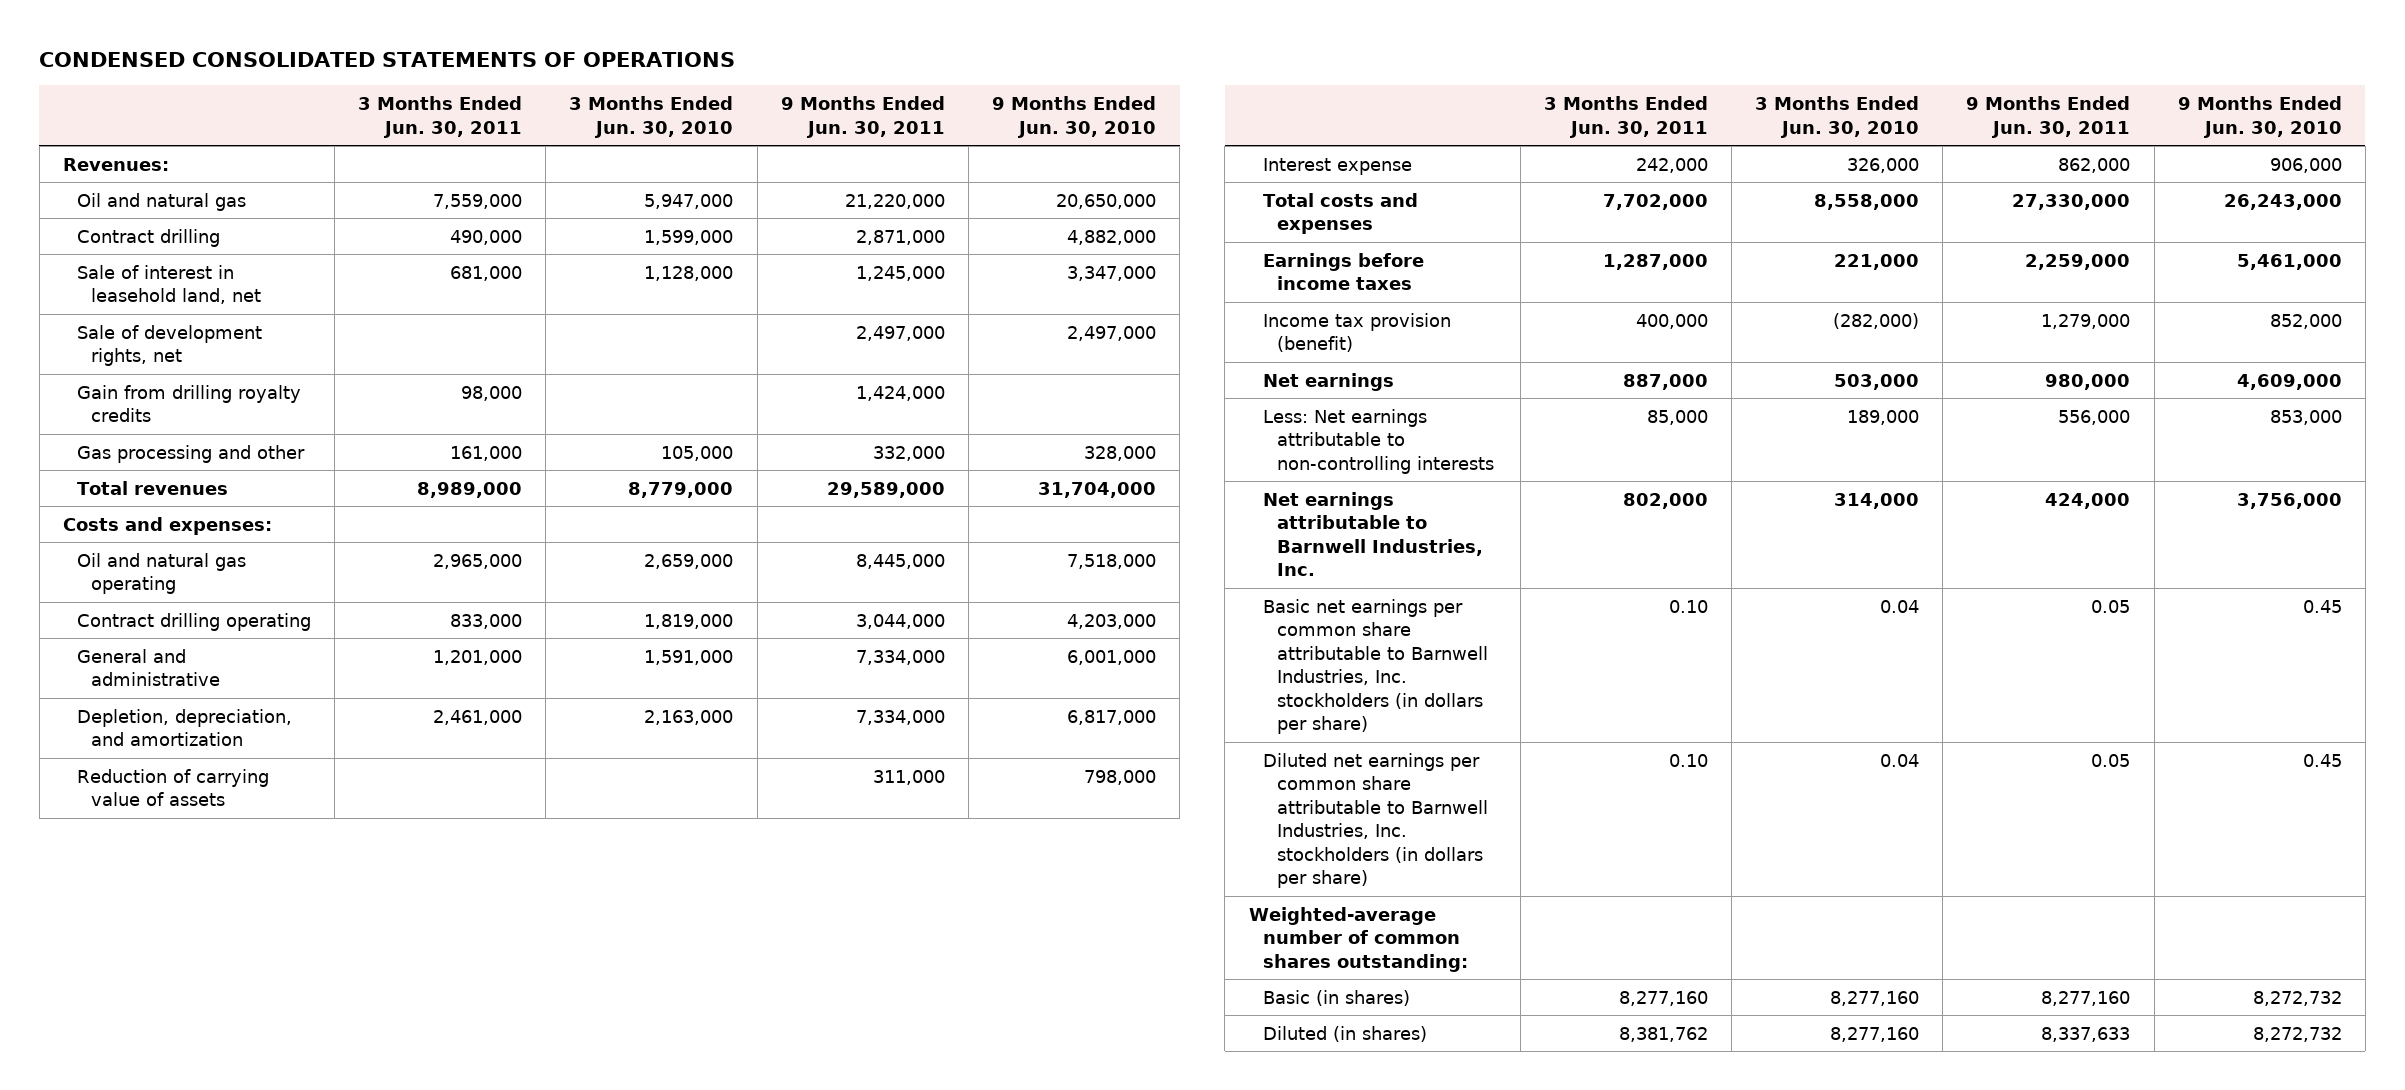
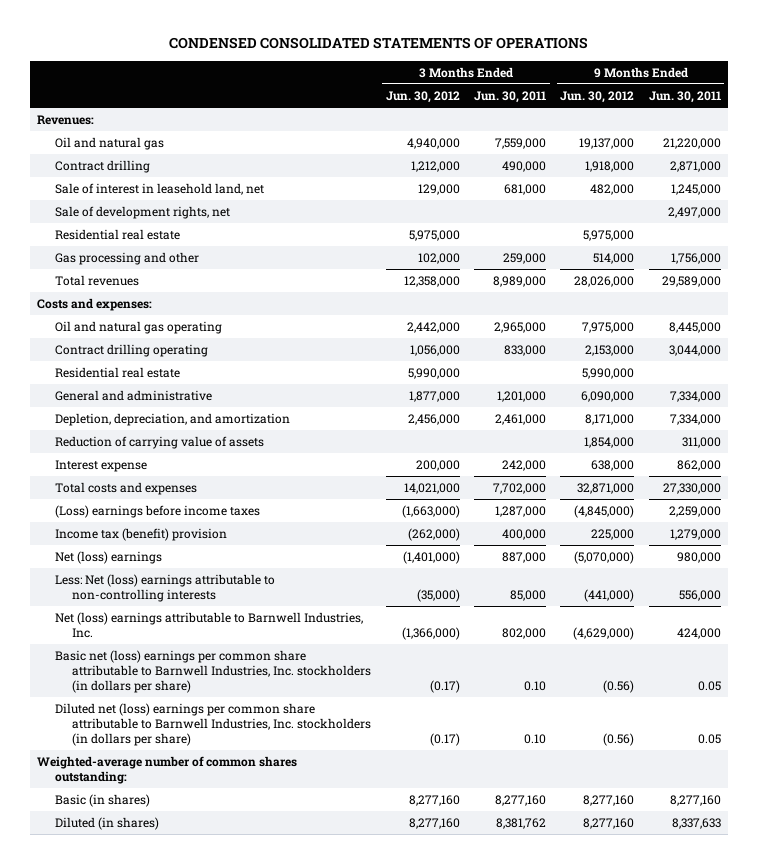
[569,96,734,138] 3 Months Ended Jun. 30, 2010 -> none
[992,96,1157,138] 9 Months Ended Jun. 30, 2010 -> none
none -> [385,90,460,103] Jun. 30, 2012
none -> [560,90,635,103] Jun. 30, 2012
[76,384,301,423] Gain from drilling royalty credits -> none
none -> [54,229,180,241] Residential real estate
[450,445,523,461] 161,000 -> [503,253,547,265] 259,000
[872,445,945,461] 332,000 -> [670,253,721,265] 1,756,000
none -> [54,367,180,379] Residential real estate
[1262,252,1424,291] Earnings before income taxes -> [54,505,260,519] (Loss) earnings before income taxes
[1262,312,1451,353] Income tax provision (benefit) -> [54,528,227,542] Income tax (benefit) provision
[1262,372,1394,391] Net earnings -> [54,551,162,565] Net (loss) earnings
[1262,408,1494,474] Less: Net earnings attributable to non-controlling interests -> [54,574,275,602] Less: Net (loss) earnings attributable to non-controlling interests
[1262,491,1483,577] Net earnings attributable to Barnwell Industries, Inc. -> [54,612,363,638] Net (loss) earnings attributable to Barnwell Industries, Inc.
[1262,598,1488,735] Basic net earnings per common share attributable to Barnwell Industries, Inc. stockholders (in dollars per share) -> [54,650,372,693] Basic net (loss) earnings per common share attributable to Barnwell Industries, Inc. stockholders (in dollars per share)
[1262,752,1488,889] Diluted net earnings per common share attributable to Barnwell Industries, Inc. stockholders (in dollars per share) -> [54,703,372,746] Diluted net (loss) earnings per common share attributable to Barnwell Industries, Inc. stockholders (in dollars per share)

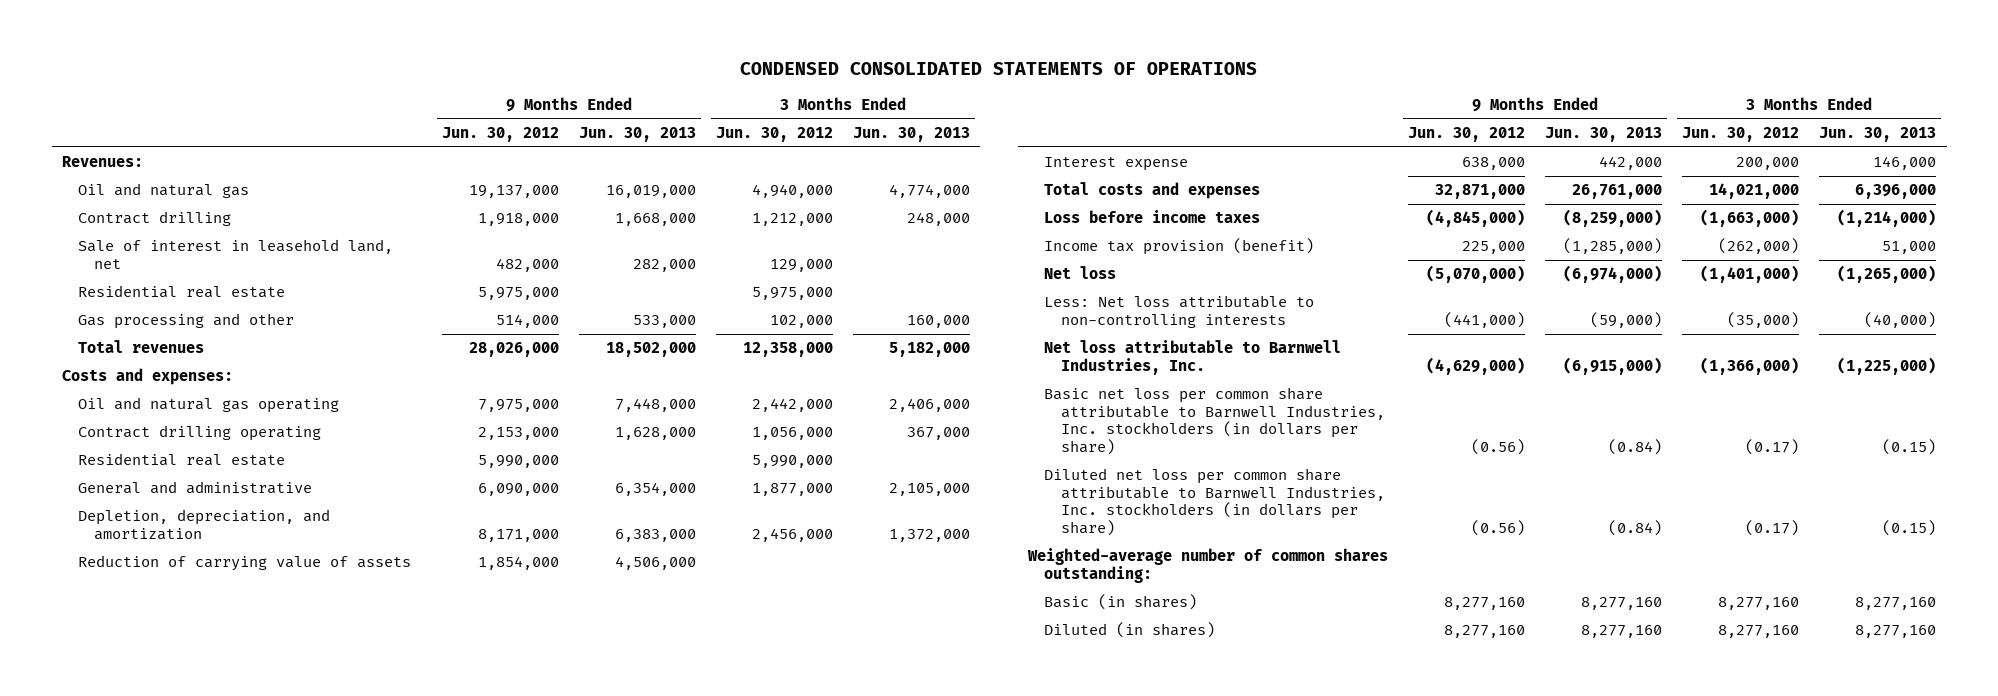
[474,90,547,103] Jun. 30, 2011 -> none
[648,90,721,103] Jun. 30, 2011 -> none
none -> [578,126,696,142] Jun. 30, 2013
none -> [853,126,971,142] Jun. 30, 2013
[54,206,230,220] Sale of development rights, net -> none
[54,505,260,519] (Loss) earnings before income taxes -> [1044,210,1261,224] Loss before income taxes
[54,528,227,542] Income tax (benefit) provision -> [1044,238,1315,256] Income tax provision (benefit)
[54,551,162,565] Net (loss) earnings -> [1044,266,1117,280] Net loss
[54,574,275,602] Less: Net (loss) earnings attributable to non-controlling interests -> [1044,295,1315,328] Less: Net loss attributable to non-controlling interests
[54,612,363,638] Net (loss) earnings attributable to Barnwell Industries, Inc. -> [1044,340,1342,375] Net loss attributable to Barnwell Industries, Inc.
[54,650,372,693] Basic net (loss) earnings per common share attributable to Barnwell Industries, Inc. stockholders (in dollars per share) -> [1044,387,1385,455] Basic net loss per common share attributable to Barnwell Industries, Inc. stockholders (in dollars per share)
[54,703,372,746] Diluted net (loss) earnings per common share attributable to Barnwell Industries, Inc. stockholders (in dollars per share) -> [1044,468,1385,536] Diluted net loss per common share attributable to Barnwell Industries, Inc. stockholders (in dollars per share)

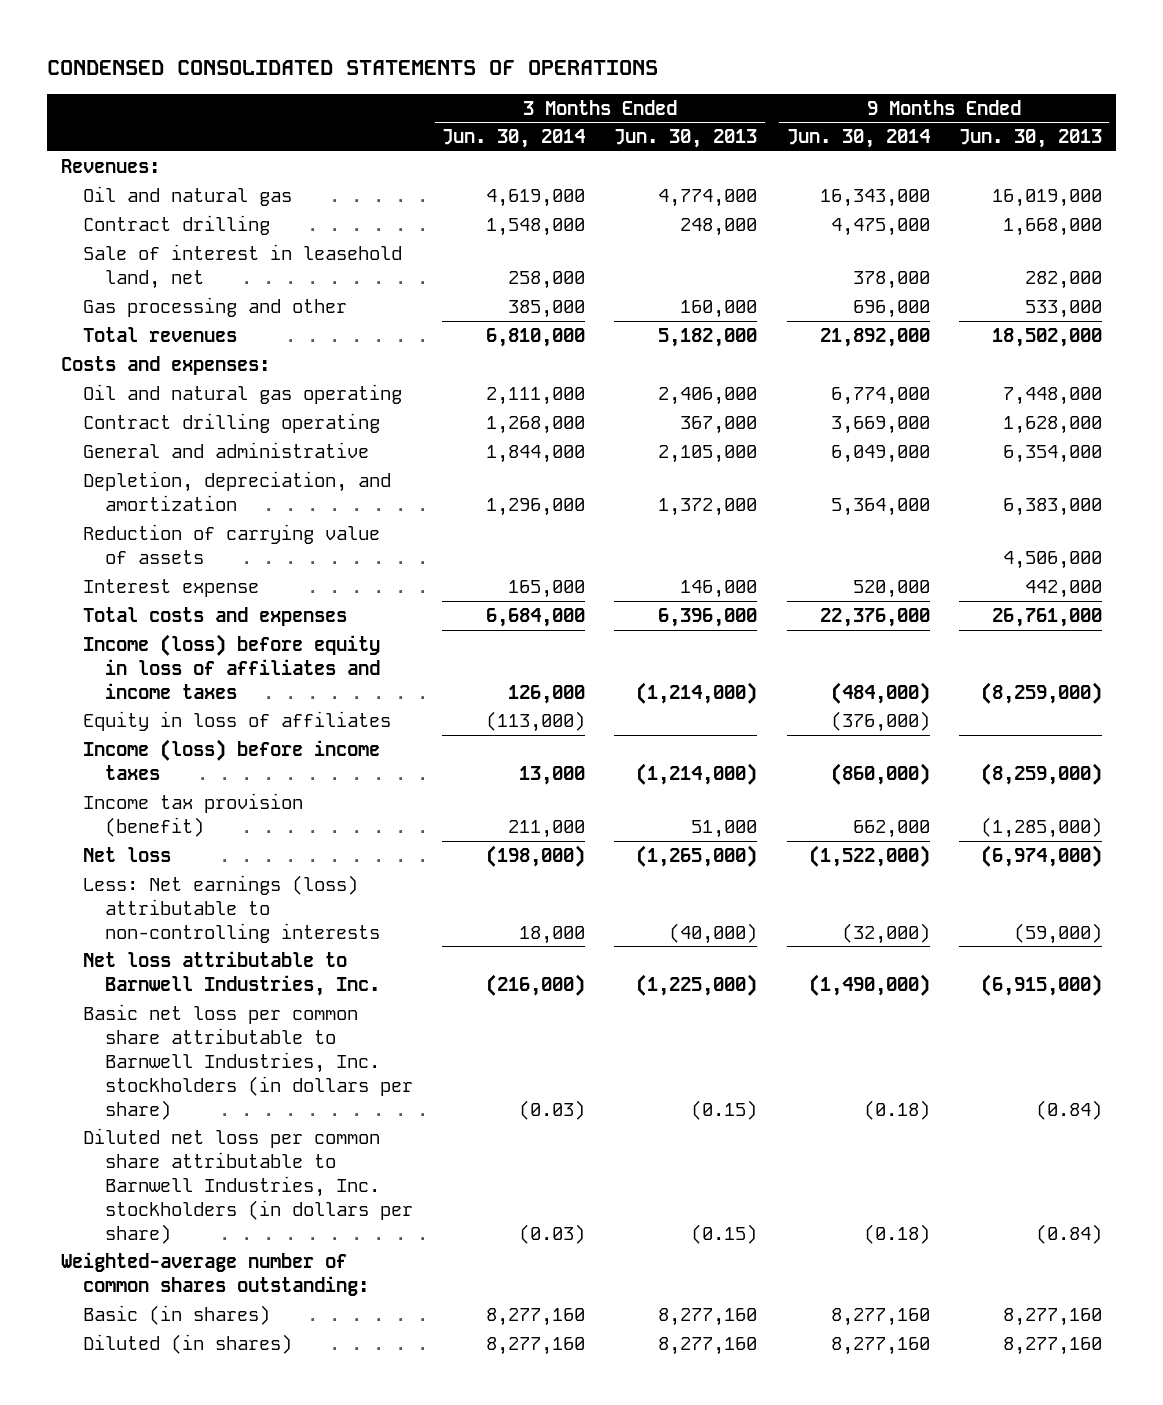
[441,126,559,142] Jun. 30, 2012 -> none
[716,126,834,142] Jun. 30, 2012 -> none
none -> [442,129,586,149] Jun. 30, 2014
none -> [786,129,930,149] Jun. 30, 2014
[78,285,286,299] Residential real estate -> none
[78,453,286,467] Residential real estate -> none
[1044,210,1261,224] Loss before income taxes -> [83,633,381,699] Income (loss) before equity in loss of affiliates and income taxes
none -> [83,710,392,731] Equity in loss of affiliates
none -> [83,738,381,780] Income (loss) before income taxes
[1044,295,1315,328] Less: Net loss attributable to non-controlling interests -> [83,874,381,943] Less: Net earnings (loss) attributable to non-controlling interests

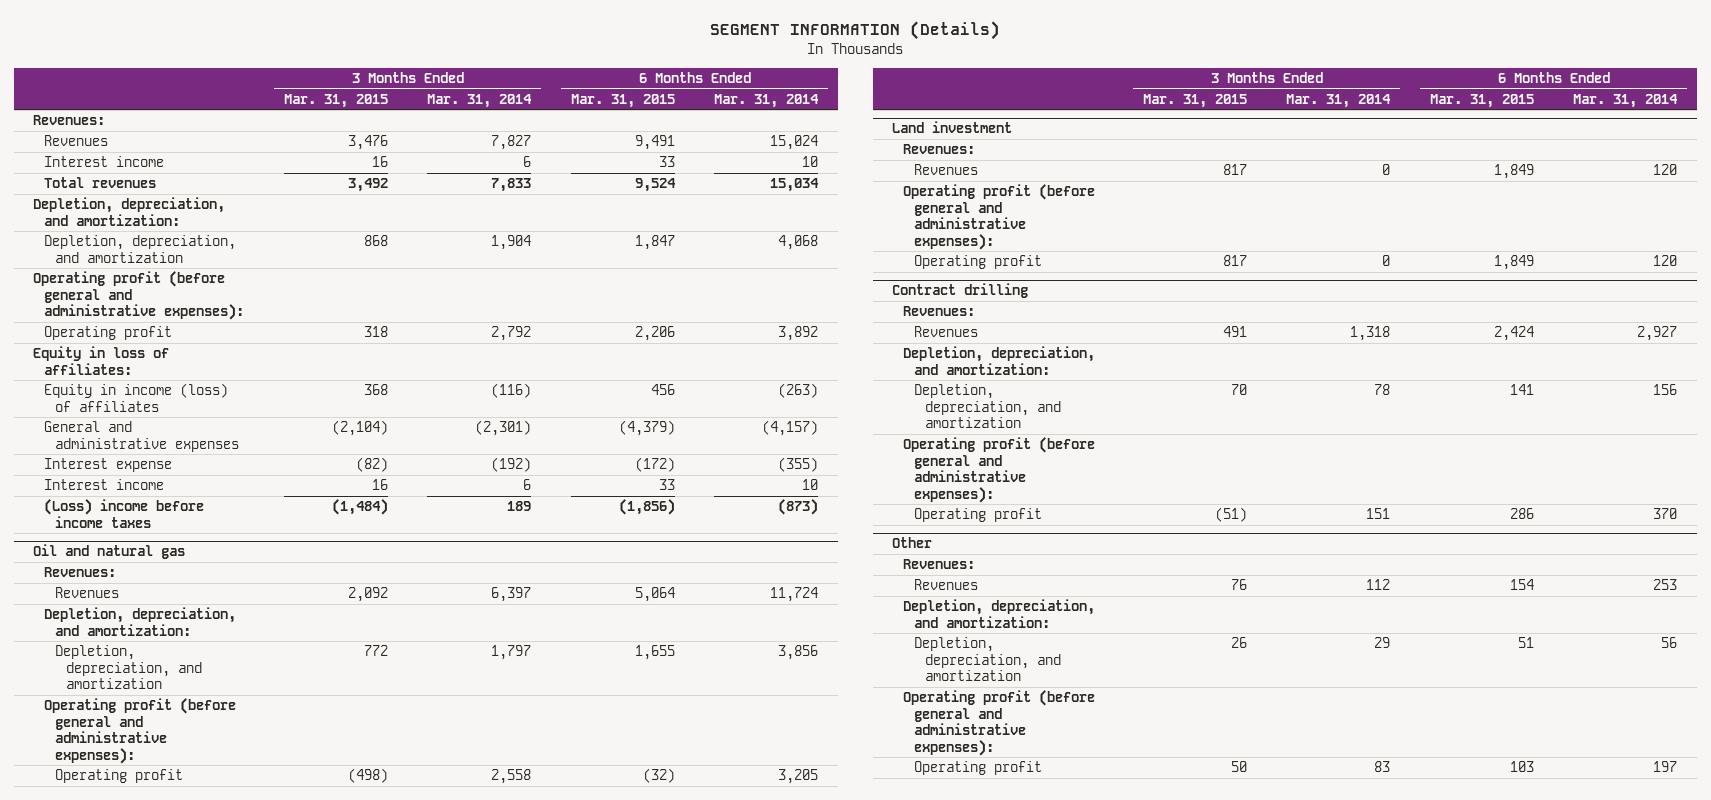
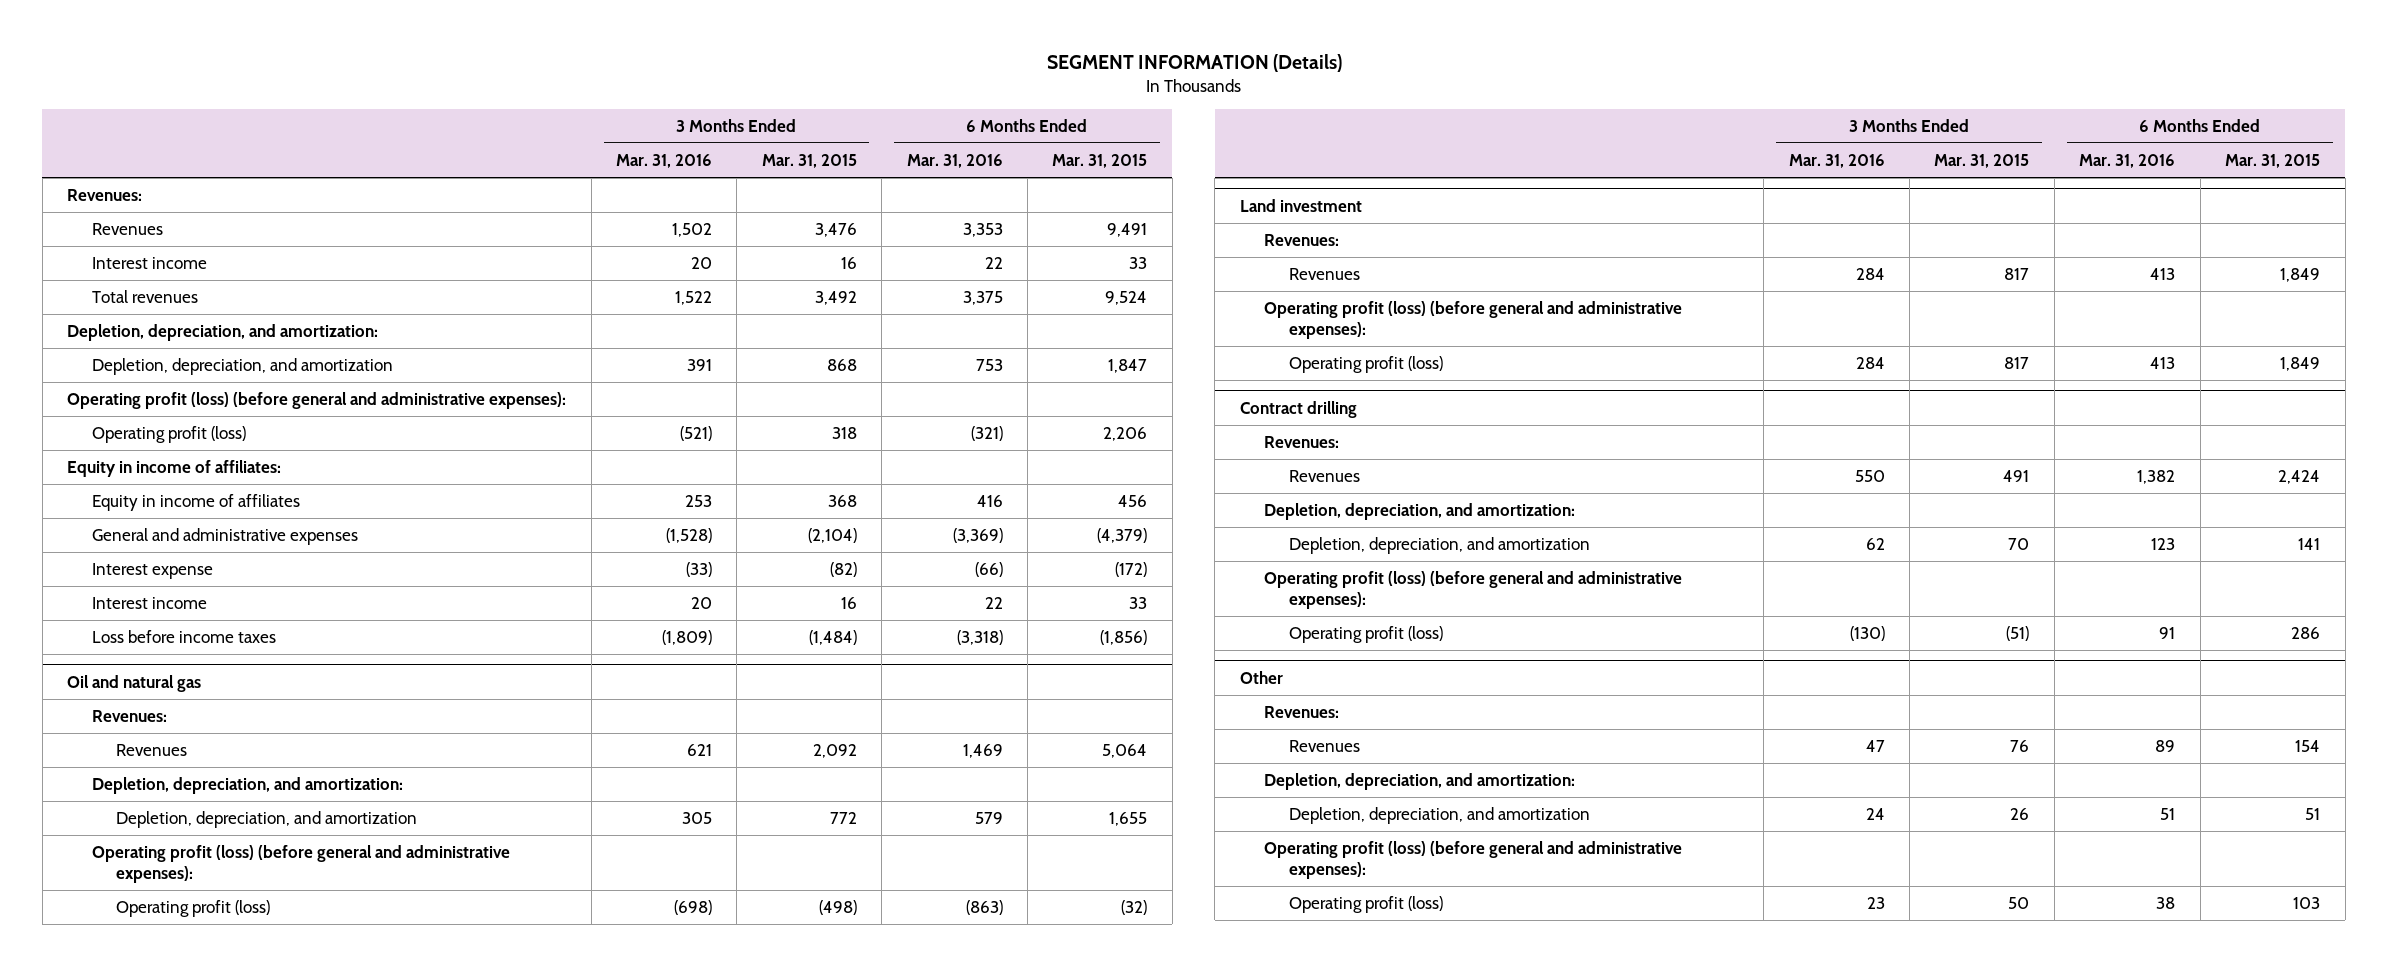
[427,93,533,108] Mar. 31, 2014 -> none
[714,93,820,108] Mar. 31, 2014 -> none
none -> [615,154,712,169] Mar. 31, 2016
none -> [906,154,1003,169] Mar. 31, 2016
[33,271,245,321] Operating profit (before general and administrative expenses): -> [67,392,567,410] Operating profit (loss) (before general and administrative expenses):
[44,326,173,341] Operating profit -> [91,426,246,444] Operating profit (loss)
[33,346,170,375] Equity in loss of affiliates: -> [67,460,282,478] Equity in income of affiliates:
[44,383,229,412] Equity in income (loss) of affiliates -> [91,494,300,512] Equity in income of affiliates
[44,499,205,528] (Loss) income before income taxes -> [91,630,276,644] Loss before income taxes
[44,698,237,764] Operating profit (before general and administrative expenses): -> [91,845,510,883] Operating profit (loss) (before general and administrative expenses):
[55,769,184,784] Operating profit -> [116,900,271,918] Operating profit (loss)
[903,184,1096,250] Operating profit (before general and administrative expenses): -> [1264,301,1683,339] Operating profit (loss) (before general and administrative expenses):
[914,255,1043,270] Operating profit -> [1289,356,1444,374] Operating profit (loss)
[903,437,1096,503] Operating profit (before general and administrative expenses): -> [1264,571,1683,609] Operating profit (loss) (before general and administrative expenses):
[914,508,1043,523] Operating profit -> [1289,626,1444,644] Operating profit (loss)
[903,690,1096,756] Operating profit (before general and administrative expenses): -> [1264,841,1683,879] Operating profit (loss) (before general and administrative expenses):
[914,761,1043,776] Operating profit -> [1289,896,1444,914] Operating profit (loss)

